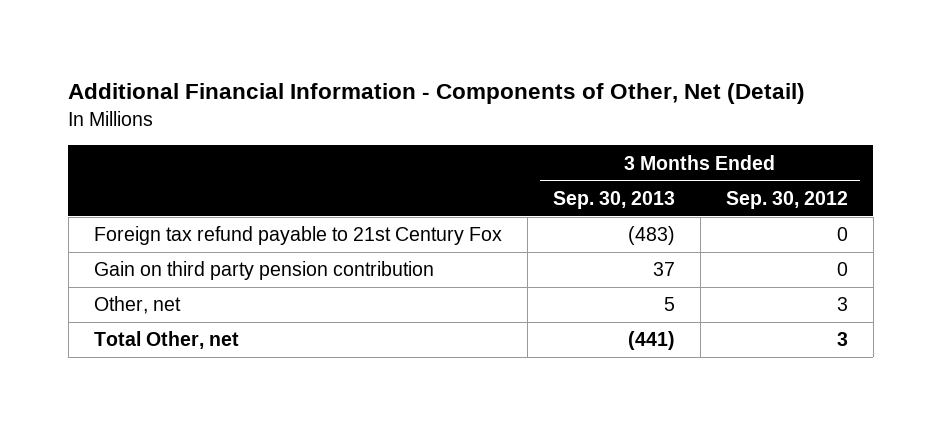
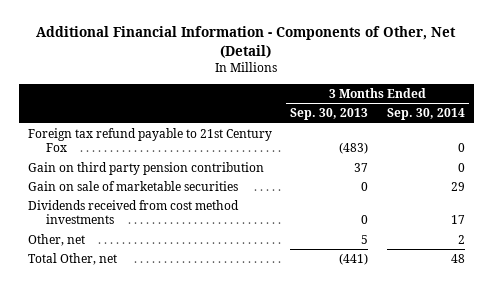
[725,190,848,209] Sep. 30, 2012 -> none
none -> [386,108,465,121] Sep. 30, 2014
none -> [28,181,239,192] Gain on sale of marketable securities
none -> [28,200,240,225] Dividends received from cost method investments

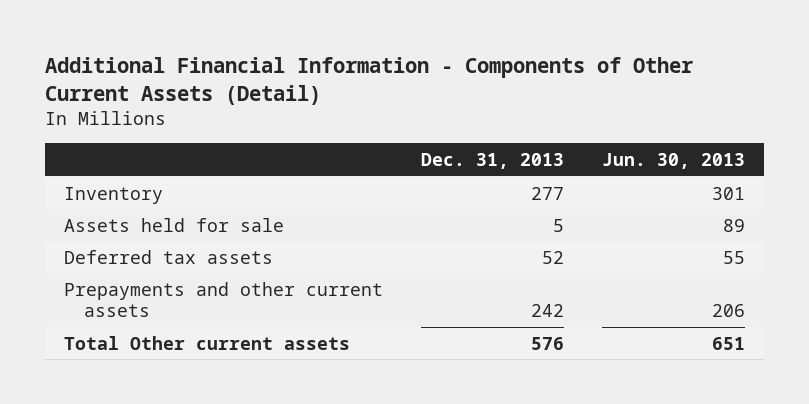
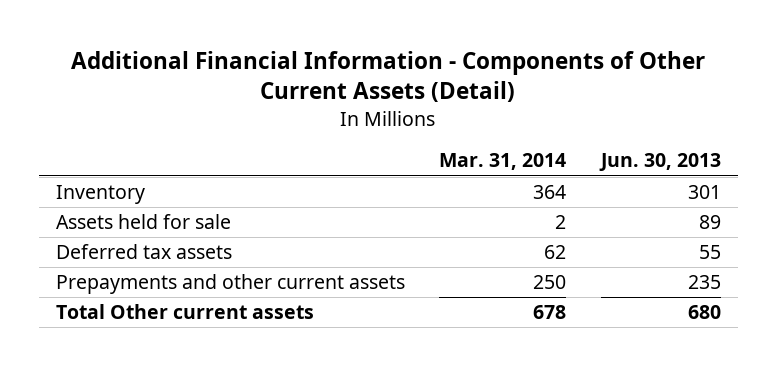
[420,152,564,169] Dec. 31, 2013 -> none
none -> [439,153,567,171] Mar. 31, 2014
[711,304,745,318] 206 -> [687,275,721,290] 235
[711,336,745,350] 651 -> [687,305,721,320] 680

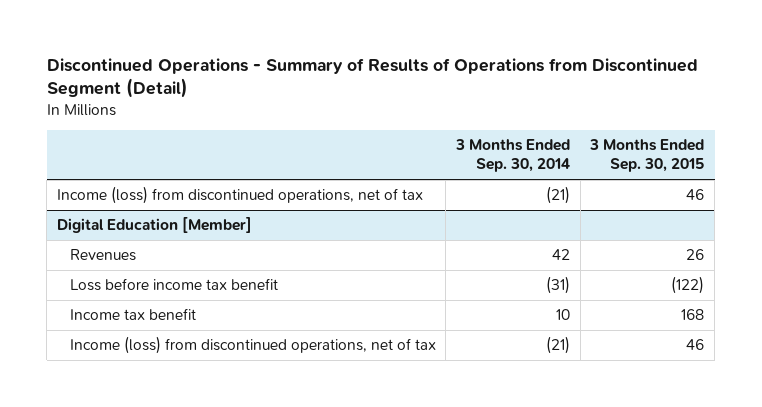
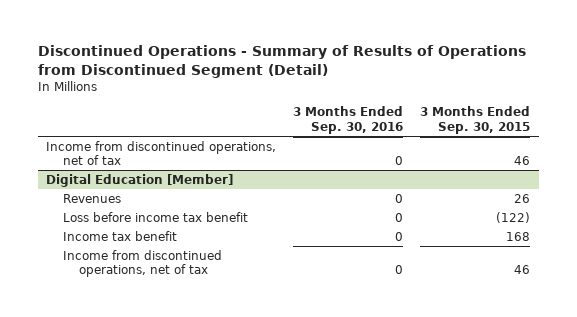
[455,139,571,173] 3 Months Ended Sep. 30, 2014 -> none
none -> [293,106,404,135] 3 Months Ended Sep. 30, 2016
[57,186,424,205] Income (loss) from discontinued operations, net of tax -> [46,140,277,166] Income from discontinued operations, net of tax
[69,336,436,355] Income (loss) from discontinued operations, net of tax -> [62,249,222,278] Income from discontinued operations, net of tax

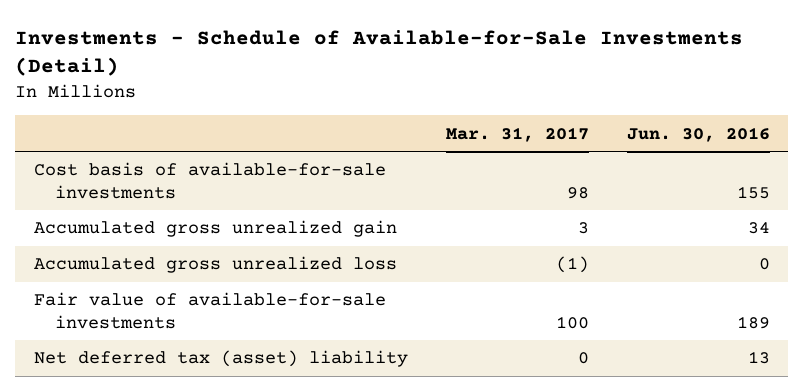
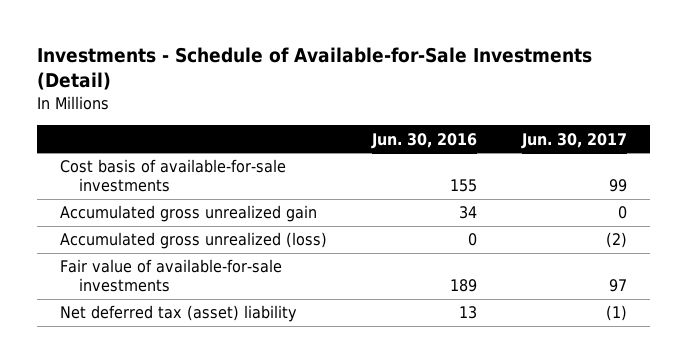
[445,126,589,142] Mar. 31, 2017 -> none
none -> [521,132,628,149] Jun. 30, 2017
[33,256,397,274] Accumulated gross unrealized loss -> [59,232,327,250] Accumulated gross unrealized (loss)

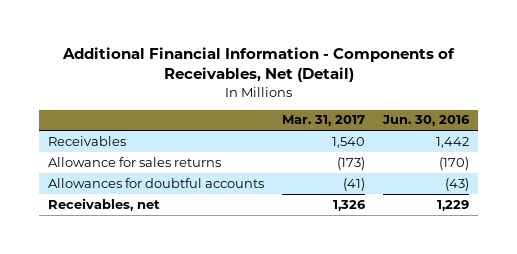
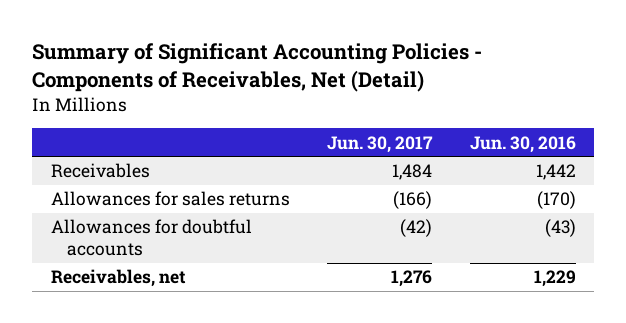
[61,46,455,83] Additional Financial Information - Components of Receivables, Net (Detail) -> [32,43,483,92] Summary of Significant Accounting Policies - Components of Receivables, Net (Detail)
[282,115,366,127] Mar. 31, 2017 -> none
none -> [327,135,434,153] Jun. 30, 2017
[47,156,221,167] Allowance for sales returns -> [50,191,290,207] Allowances for sales returns

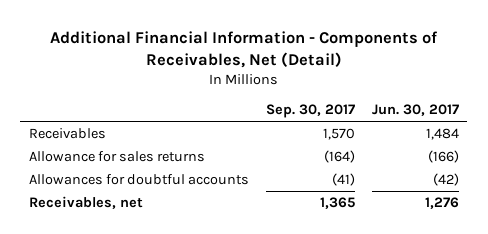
[32,43,483,92] Summary of Significant Accounting Policies - Components of Receivables, Net (Detail) -> [49,30,438,68] Additional Financial Information - Components of Receivables, Net (Detail)
[469,135,576,153] Jun. 30, 2016 -> none
none -> [265,104,355,119] Sep. 30, 2017
[50,191,290,207] Allowances for sales returns -> [28,151,205,163] Allowance for sales returns

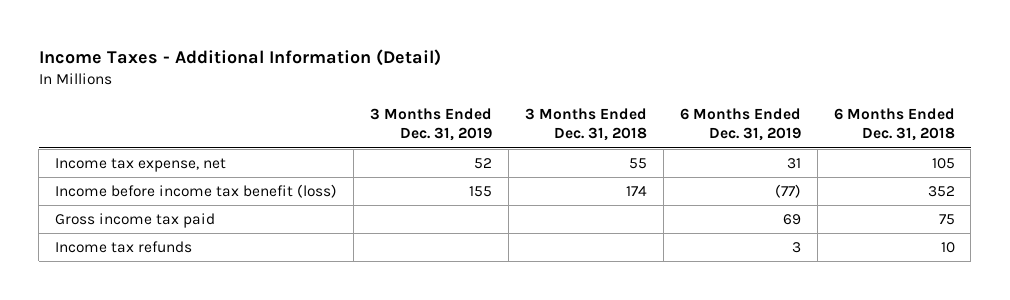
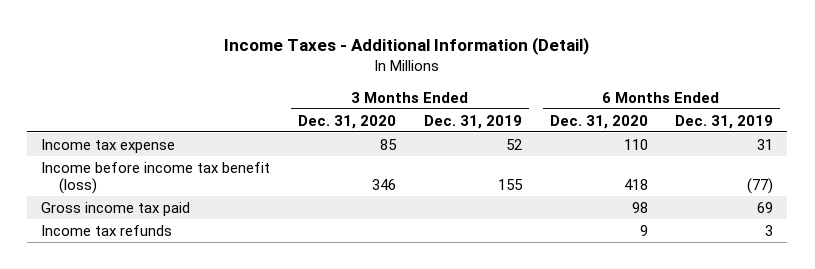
[524,108,647,142] 3 Months Ended Dec. 31, 2018 -> none
[833,108,955,142] 6 Months Ended Dec. 31, 2018 -> none
none -> [298,114,397,129] Dec. 31, 2020
none -> [549,114,648,129] Dec. 31, 2020
[55,158,227,173] Income tax expense, net -> [41,138,176,153] Income tax expense

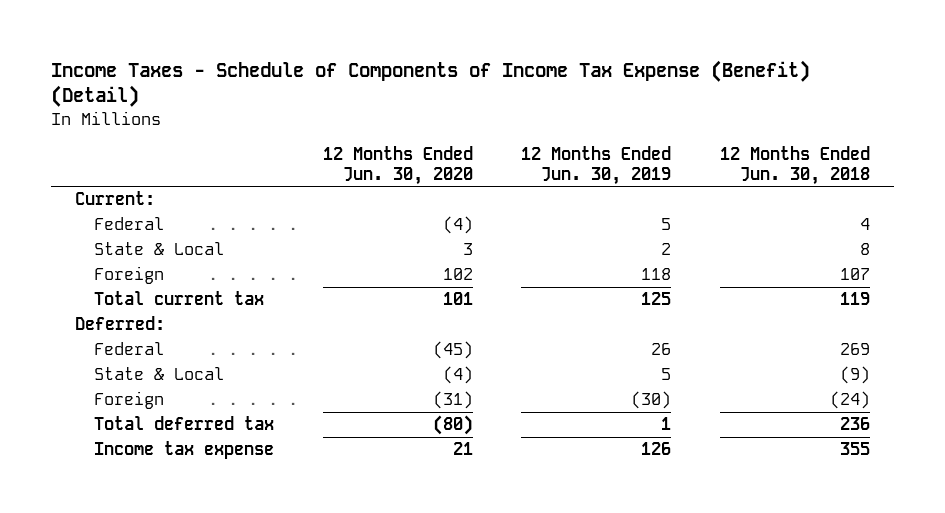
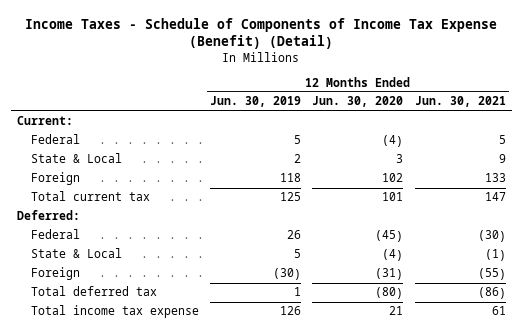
[719,145,870,185] 12 Months Ended Jun. 30, 2018 -> none
none -> [414,96,506,108] Jun. 30, 2021
[94,441,275,460] Income tax expense -> [30,305,199,319] Total income tax expense

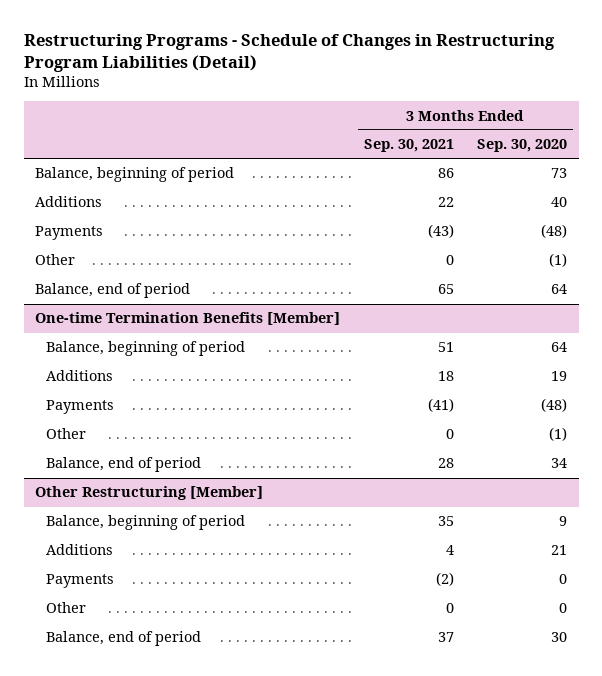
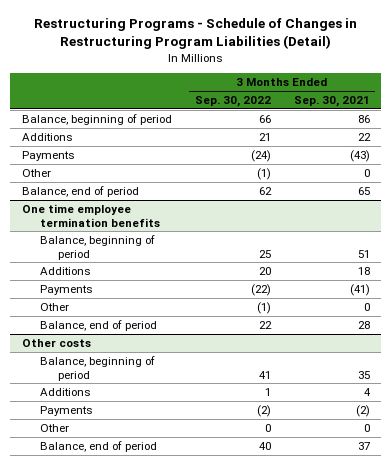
[477,139,568,153] Sep. 30, 2020 -> none
none -> [194,96,271,108] Sep. 30, 2022
[35,312,341,326] One-time Termination Benefits [Member] -> [21,203,160,227] One time employee termination benefits
[35,486,264,501] Other Restructuring [Member] -> [21,338,91,347] Other costs

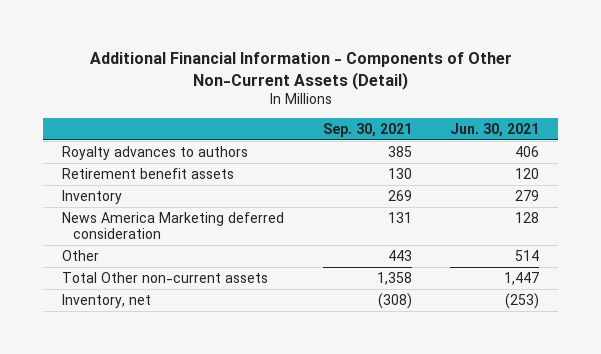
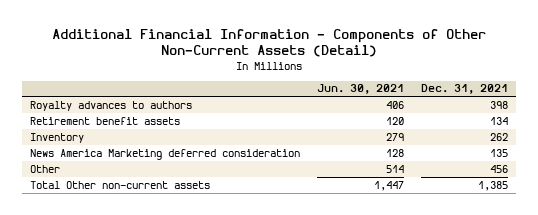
[322,122,412,137] Sep. 30, 2021 -> none
none -> [421,84,509,95] Dec. 31, 2021
[61,293,151,308] Inventory, net -> none

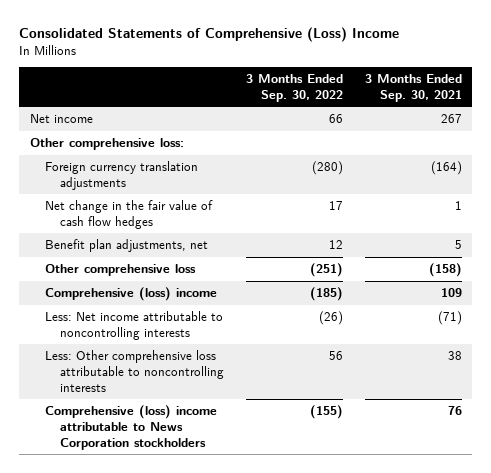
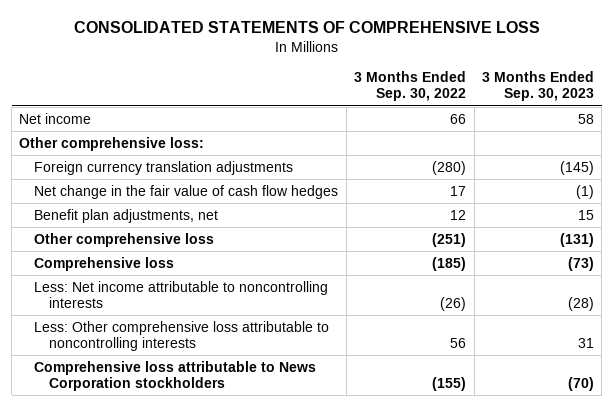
[18,26,399,42] Consolidated Statements of Comprehensive (Loss) Income -> [73,21,540,34] CONSOLIDATED STATEMENTS OF COMPREHENSIVE LOSS
[364,74,462,102] 3 Months Ended Sep. 30, 2021 -> none
none -> [482,71,595,102] 3 Months Ended Sep. 30, 2023
[45,287,218,302] Comprehensive (loss) income -> [34,256,175,271] Comprehensive loss
[45,405,218,450] Comprehensive (loss) income attributable to News Corporation stockholders -> [34,360,317,391] Comprehensive loss attributable to News Corporation stockholders

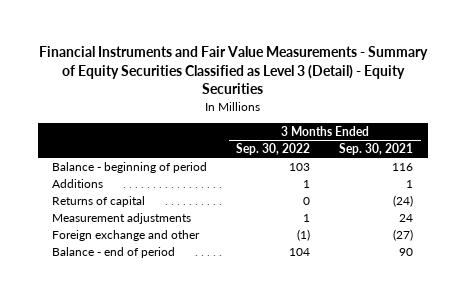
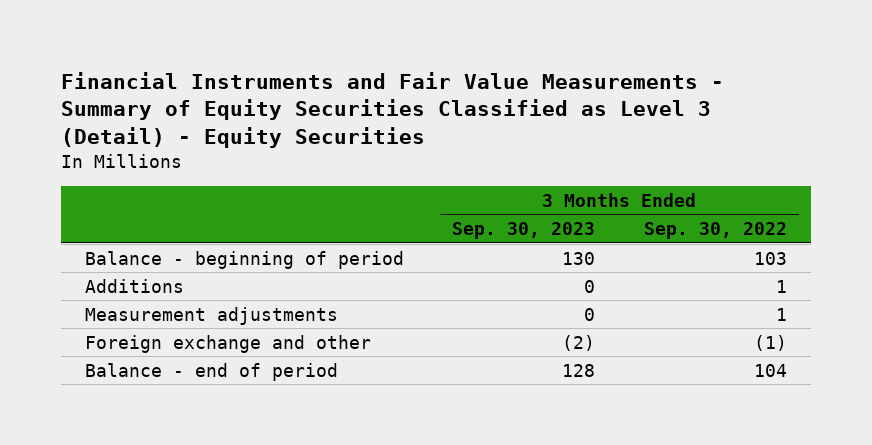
[339,143,414,156] Sep. 30, 2021 -> none
none -> [452,222,596,240] Sep. 30, 2023
[52,195,146,207] Returns of capital -> none

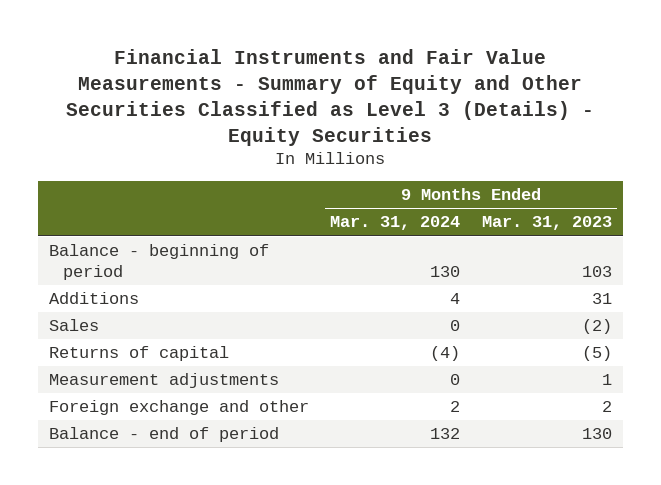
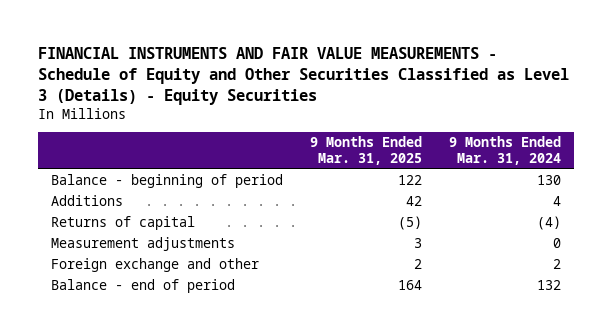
[66,48,595,146] Financial Instruments and Fair Value Measurements - Summary of Equity and Other Securities Classified as Level 3 (Details) - Equity Securities -> [38,46,570,105] FINANCIAL INSTRUMENTS AND FAIR VALUE MEASUREMENTS - Schedule of Equity and Other Securities Classified as Level 3 (Details) - Equity Securities
[481,216,612,231] Mar. 31, 2023 -> none
none -> [310,136,423,166] 9 Months Ended Mar. 31, 2025
[48,319,99,332] Sales -> none

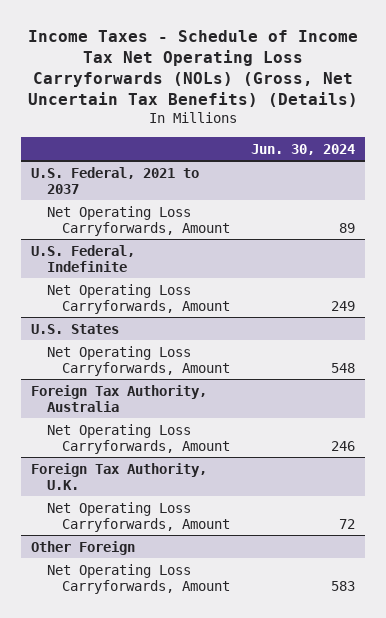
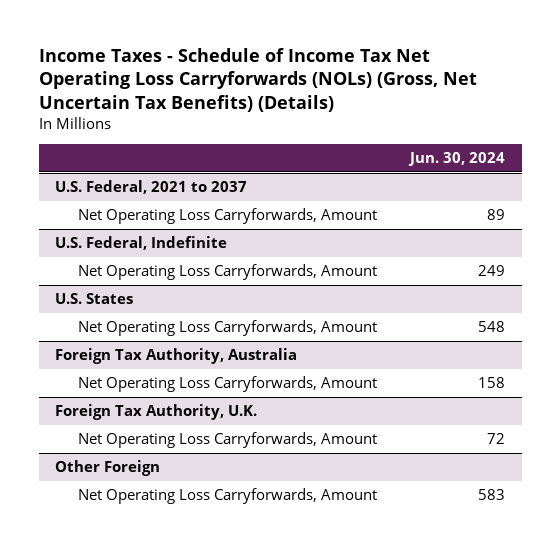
[330,440,355,451] 246 -> [478,377,506,389] 158

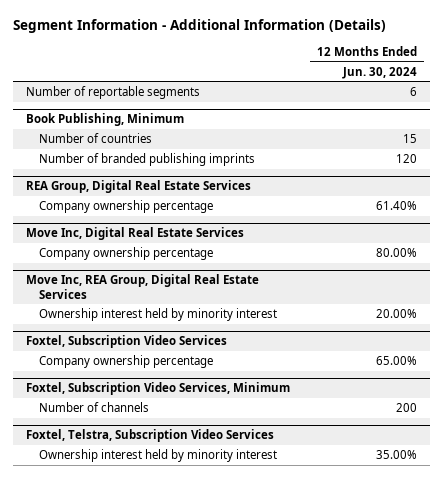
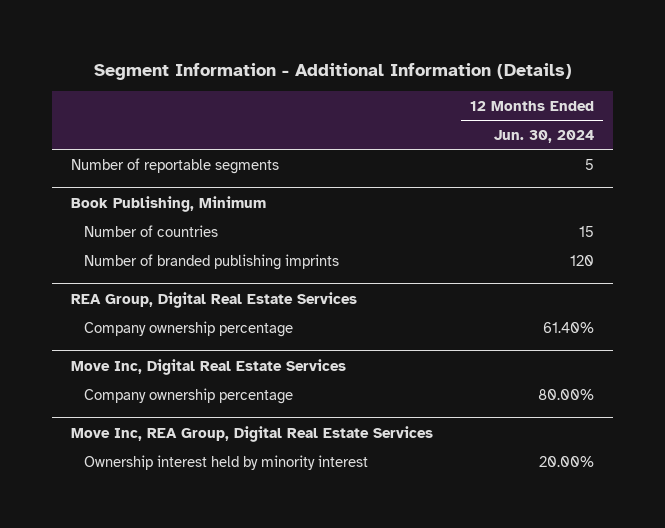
[409,86,417,96] 6 -> [585,158,595,170] 5
[26,335,228,349] Foxtel, Subscription Video Services -> none
[38,354,213,368] Company ownership percentage -> none
[26,382,291,396] Foxtel, Subscription Video Services, Minimum -> none
[38,401,149,412] Number of channels -> none
[26,429,275,443] Foxtel, Telstra, Subscription Video Services -> none
[38,448,277,462] Ownership interest held by minority interest -> none

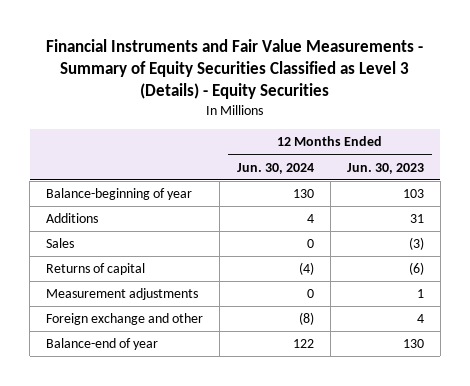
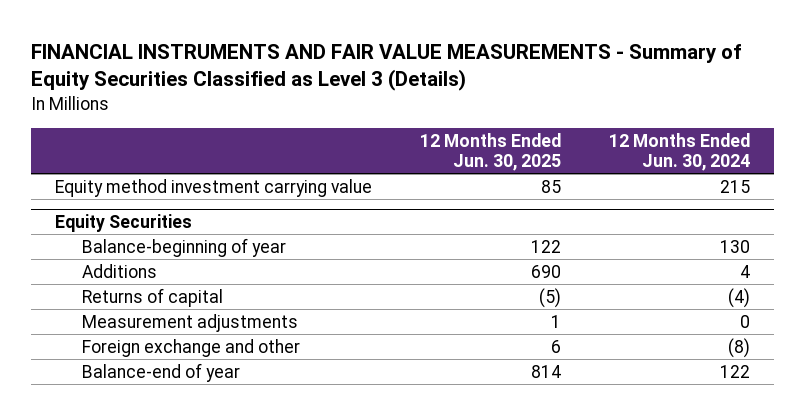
[46,38,424,99] Financial Instruments and Fair Value Measurements - Summary of Equity Securities Classified as Level 3 (Details) - Equity Securities -> [31,43,742,92] FINANCIAL INSTRUMENTS AND FAIR VALUE MEASUREMENTS - Summary of Equity Securities Classified as Level 3 (Details)
[346,162,424,174] Jun. 30, 2023 -> none
none -> [420,132,562,172] 12 Months Ended Jun. 30, 2025
none -> [55,178,373,197] Equity method investment carrying value
none -> [55,213,193,232] Equity Securities
[46,238,75,249] Sales -> none

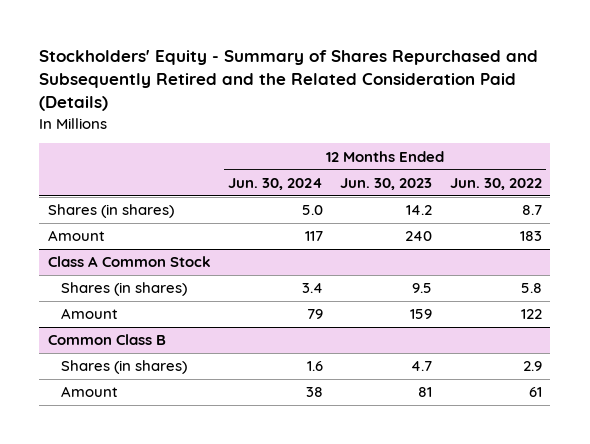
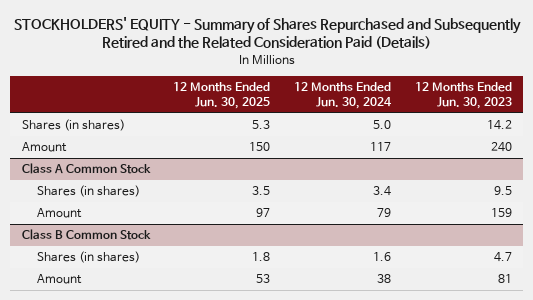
[39,50,539,112] Stockholders' Equity - Summary of Shares Repurchased and Subsequently Retired and the Related Consideration Paid (Details) -> [13,16,521,50] STOCKHOLDERS' EQUITY - Summary of Shares Repurchased and Subsequently Retired and the Related Consideration Paid (Details)
[449,177,542,190] Jun. 30, 2022 -> none
none -> [173,82,271,110] 12 Months Ended Jun. 30, 2025
[47,334,166,346] Common Class B -> [21,229,151,241] Class B Common Stock

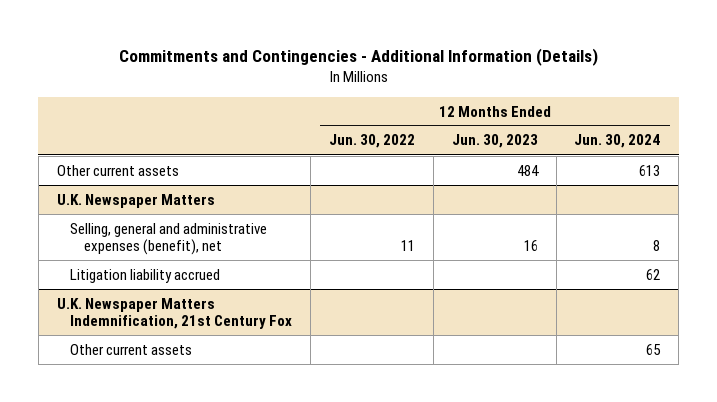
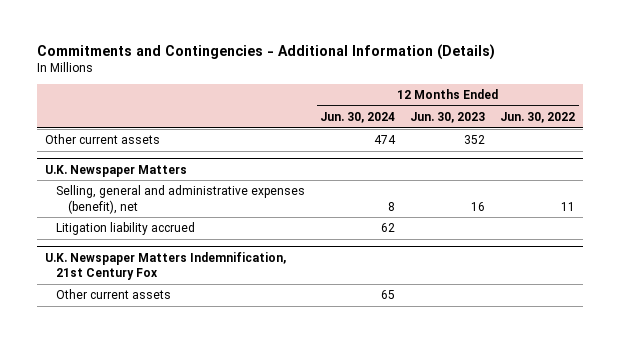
[516,164,539,176] 484 -> [464,135,486,145] 352
[639,164,661,176] 613 -> [374,135,397,145] 474

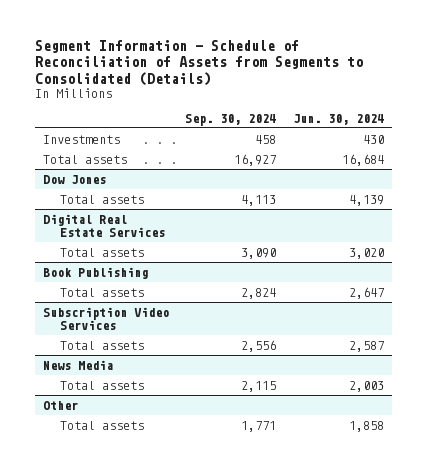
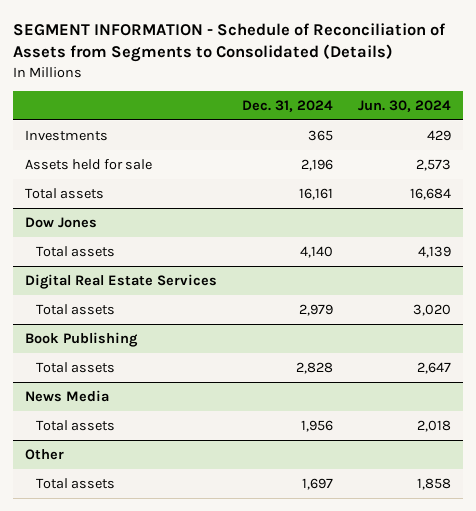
[34,40,363,86] Segment Information - Schedule of Reconciliation of Assets from Segments to Consolidated (Details) -> [12,23,446,63] SEGMENT INFORMATION - Schedule of Reconciliation of Assets from Segments to Consolidated (Details)
[185,113,277,126] Sep. 30, 2024 -> none
none -> [242,99,334,112] Dec. 31, 2024
[362,134,384,144] 430 -> [427,129,452,141] 429
none -> [25,158,153,170] Assets held for sale
[43,306,170,331] Subscription Video Services -> none
[59,340,144,350] Total assets -> none
[348,380,384,392] 2,003 -> [417,419,452,432] 2,018

